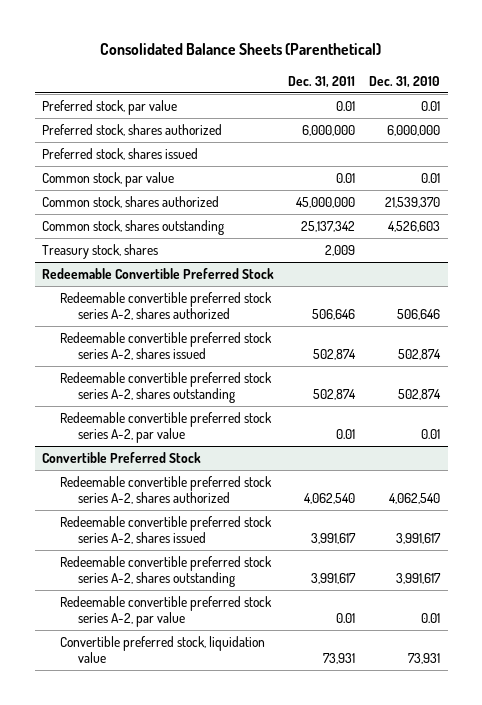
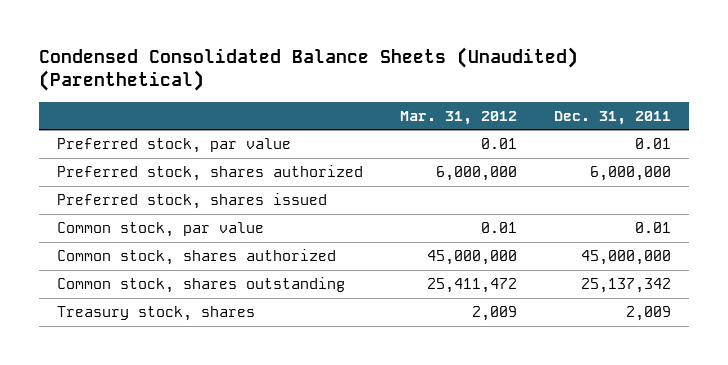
[100,43,382,56] Consolidated Balance Sheets (Parenthetical) -> [39,46,579,92] Condensed Consolidated Balance Sheets (Unaudited) (Parenthetical)
[369,75,441,88] Dec. 31, 2010 -> none
none -> [400,110,518,125] Mar. 31, 2012
[41,267,274,279] Redeemable Convertible Preferred Stock -> none
[60,291,273,321] Redeemable convertible preferred stock series A-2, shares authorized -> none
[60,331,273,361] Redeemable convertible preferred stock series A-2, shares issued -> none
[60,371,273,404] Redeemable convertible preferred stock series A-2, shares outstanding -> none
[60,411,273,444] Redeemable convertible preferred stock series A-2, par value -> none
[41,451,201,463] Convertible Preferred Stock -> none
[60,475,273,505] Redeemable convertible preferred stock series A-2, shares authorized -> none
[60,515,273,545] Redeemable convertible preferred stock series A-2, shares issued -> none
[60,555,273,588] Redeemable convertible preferred stock series A-2, shares outstanding -> none
[60,595,273,628] Redeemable convertible preferred stock series A-2, par value -> none
[60,635,266,664] Convertible preferred stock, liquidation value -> none

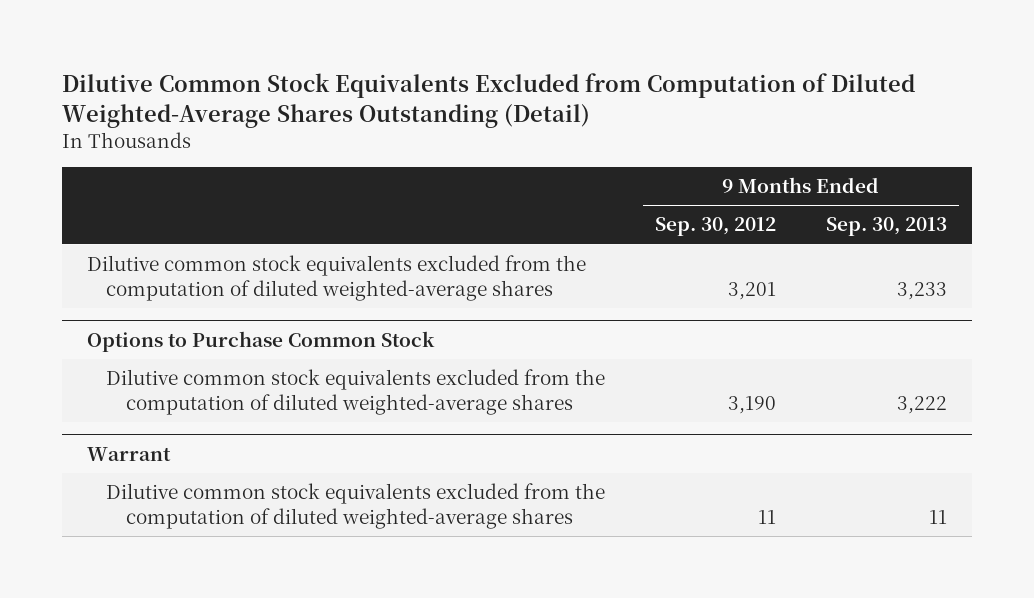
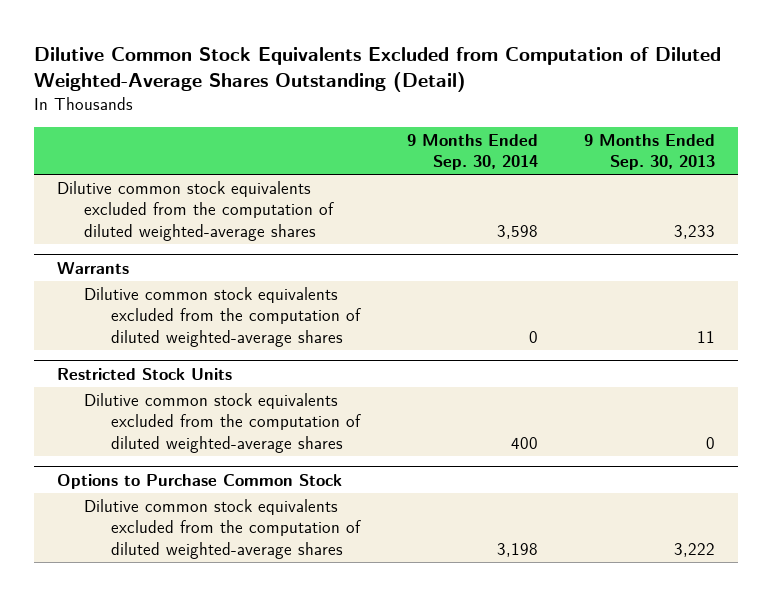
[655,217,777,237] Sep. 30, 2012 -> none
none -> [406,133,538,171] 9 Months Ended Sep. 30, 2014
none -> [57,261,130,274] Warrants
none -> [84,286,362,347] Dilutive common stock equivalents excluded from the computation of diluted weighted-average shares
none -> [57,367,233,380] Restricted Stock Units
none -> [84,392,362,453] Dilutive common stock equivalents excluded from the computation of diluted weighted-average shares
[86,446,171,461] Warrant -> none
[106,483,606,530] Dilutive common stock equivalents excluded from the computation of diluted weighted-average shares -> none

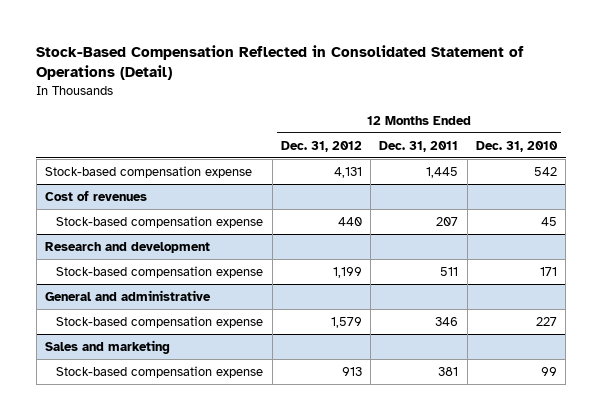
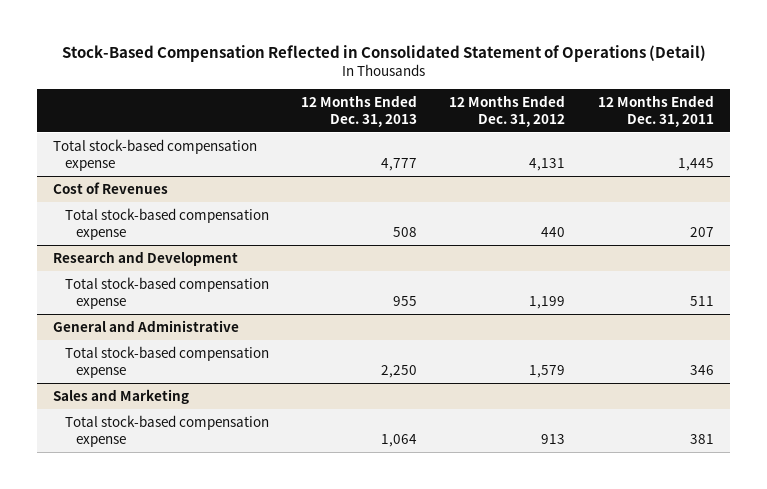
[475,140,558,152] Dec. 31, 2010 -> none
none -> [300,94,417,127] 12 Months Ended Dec. 31, 2013
[44,165,252,178] Stock-based compensation expense -> [53,138,258,171] Total stock-based compensation expense
[44,190,147,201] Cost of revenues -> [53,181,169,194] Cost of Revenues
[56,215,264,228] Stock-based compensation expense -> [64,207,269,240] Total stock-based compensation expense
[44,241,210,253] Research and development -> [53,250,239,266] Research and Development
[56,265,264,278] Stock-based compensation expense -> [64,276,269,309] Total stock-based compensation expense
[44,289,211,301] General and administrative -> [53,319,240,332] General and Administrative
[56,315,264,328] Stock-based compensation expense -> [64,345,269,378] Total stock-based compensation expense
[44,339,170,354] Sales and marketing -> [53,388,190,404] Sales and Marketing
[56,365,264,378] Stock-based compensation expense -> [64,414,269,447] Total stock-based compensation expense

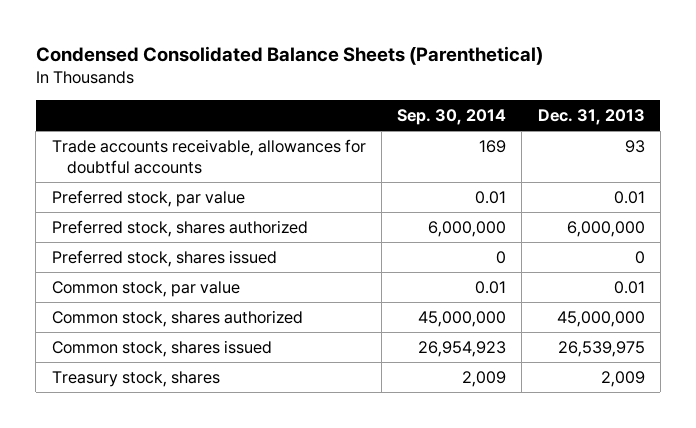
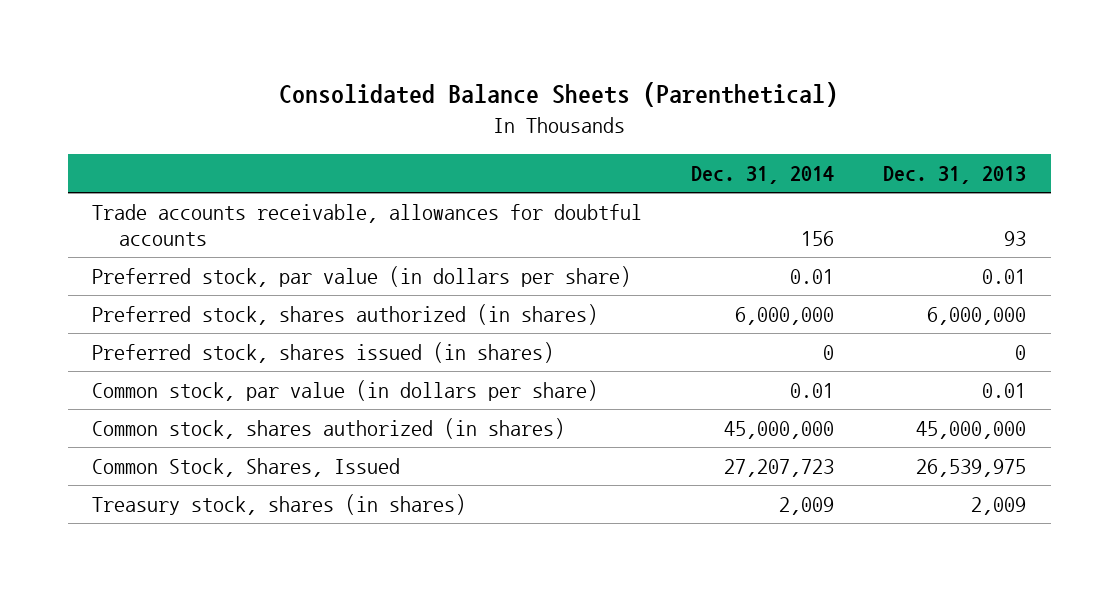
[35,46,543,66] Condensed Consolidated Balance Sheets (Parenthetical) -> [279,81,839,107] Consolidated Balance Sheets (Parenthetical)
[397,108,507,125] Sep. 30, 2014 -> none
none -> [691,166,835,185] Dec. 31, 2014
[51,189,245,207] Preferred stock, par value -> [92,266,632,288] Preferred stock, par value (in dollars per share)
[51,219,308,237] Preferred stock, shares authorized -> [92,304,599,326] Preferred stock, shares authorized (in shares)
[51,249,277,267] Preferred stock, shares issued -> [92,342,555,364] Preferred stock, shares issued (in shares)
[51,280,240,297] Common stock, par value -> [92,380,599,402] Common stock, par value (in dollars per share)
[51,309,303,327] Common stock, shares authorized -> [92,418,566,440] Common stock, shares authorized (in shares)
[51,339,272,357] Common stock, shares issued -> [92,458,401,478] Common Stock, Shares, Issued
[51,370,220,387] Treasury stock, shares -> [92,494,467,516] Treasury stock, shares (in shares)

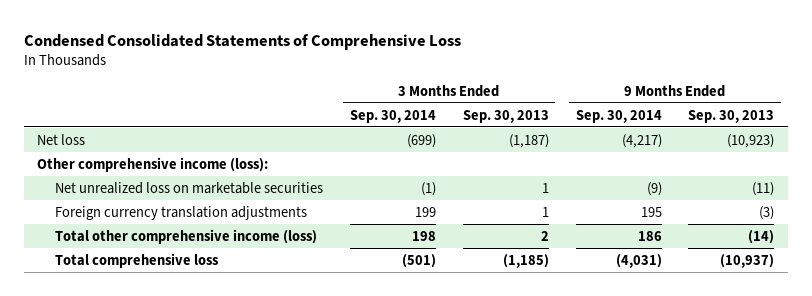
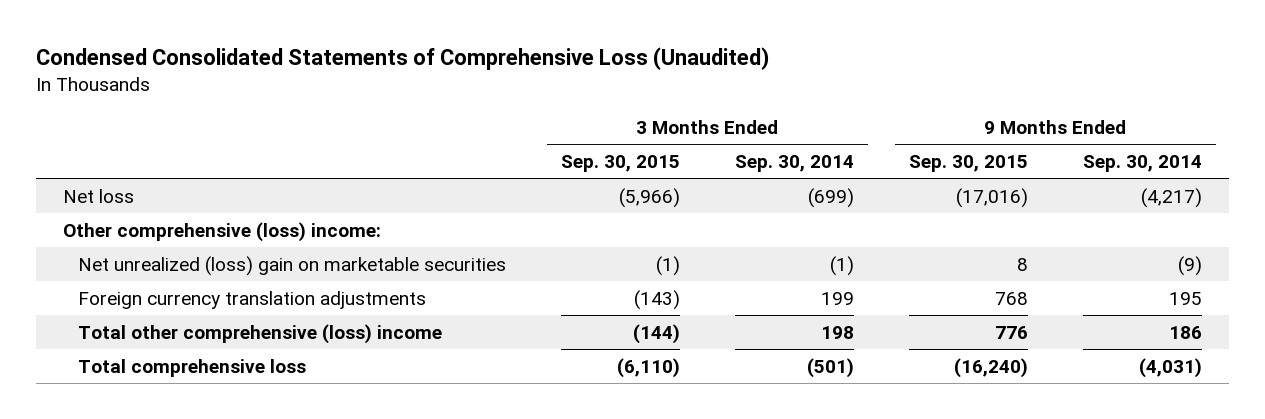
[23,33,461,50] Condensed Consolidated Statements of Comprehensive Loss -> [35,47,769,71] Condensed Consolidated Statements of Comprehensive Loss (Unaudited)
[462,109,549,123] Sep. 30, 2013 -> none
[688,109,775,123] Sep. 30, 2013 -> none
none -> [560,154,680,172] Sep. 30, 2015
none -> [908,154,1028,172] Sep. 30, 2015
[37,156,269,172] Other comprehensive income (loss): -> [63,221,382,242] Other comprehensive (loss) income:
[55,181,324,194] Net unrealized loss on marketable securities -> [77,255,506,276] Net unrealized (loss) gain on marketable securities
[55,228,318,244] Total other comprehensive income (loss) -> [77,323,442,344] Total other comprehensive (loss) income

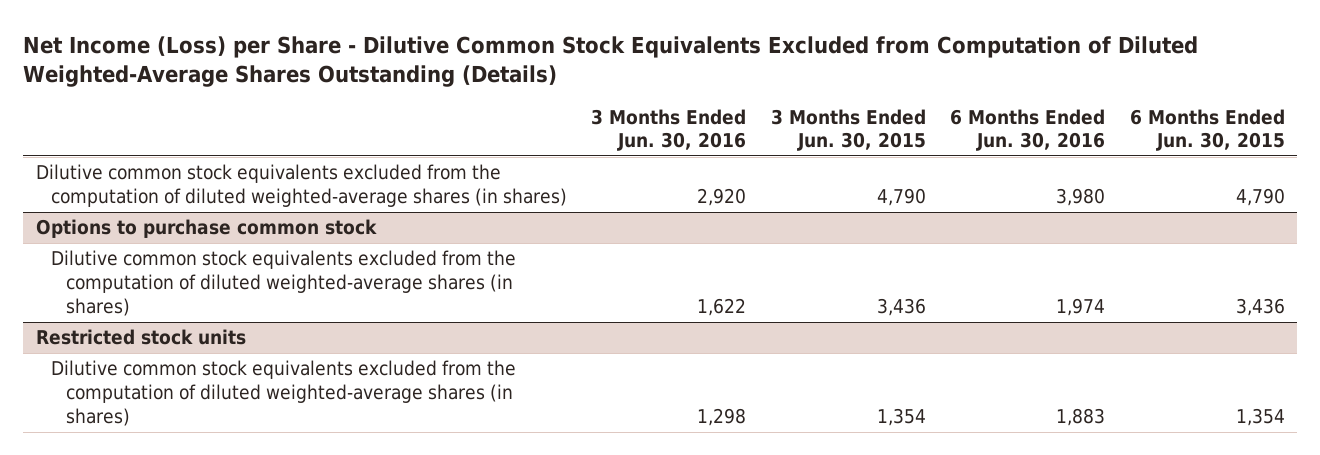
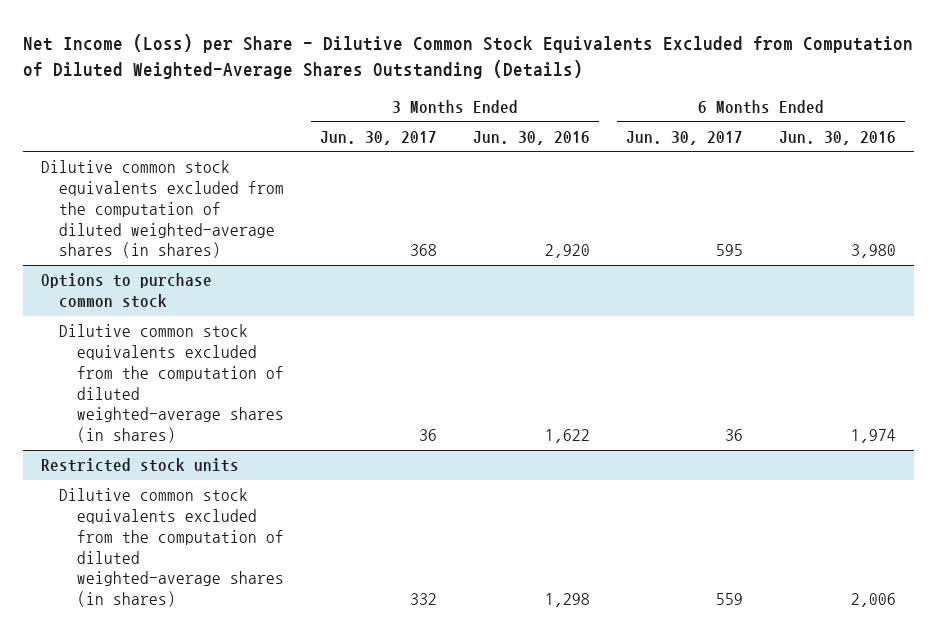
[770,108,926,152] 3 Months Ended Jun. 30, 2015 -> none
[1129,108,1285,152] 6 Months Ended Jun. 30, 2015 -> none
none -> [320,130,438,145] Jun. 30, 2017
none -> [626,130,744,145] Jun. 30, 2017
[1056,407,1106,426] 1,883 -> [851,593,897,608] 2,006

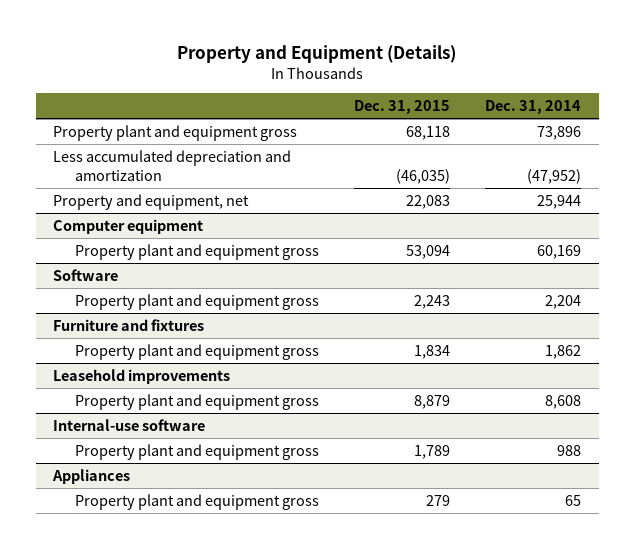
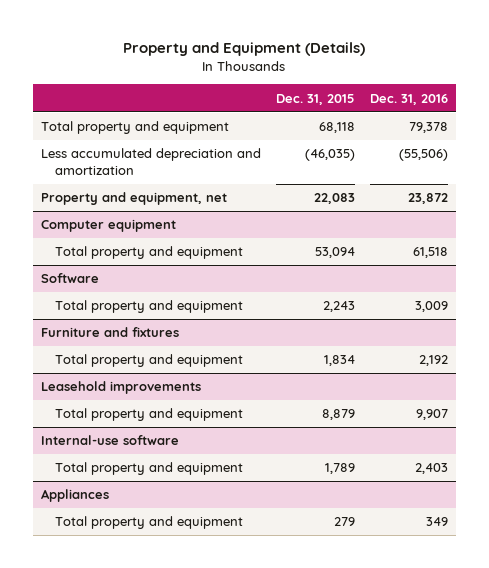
[485,100,582,115] Dec. 31, 2014 -> none
none -> [370,93,449,105] Dec. 31, 2016
[53,124,298,141] Property plant and equipment gross -> [40,121,229,135] Total property and equipment
[74,243,319,260] Property plant and equipment gross -> [54,246,243,260] Total property and equipment
[74,293,319,310] Property plant and equipment gross -> [54,300,243,314] Total property and equipment
[74,343,319,360] Property plant and equipment gross -> [54,354,243,368] Total property and equipment
[74,393,319,410] Property plant and equipment gross -> [54,408,243,422] Total property and equipment
[74,443,319,460] Property plant and equipment gross -> [54,462,243,476] Total property and equipment
[74,493,319,510] Property plant and equipment gross -> [54,516,243,530] Total property and equipment

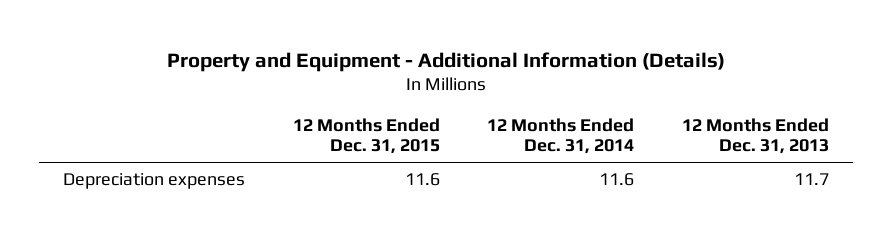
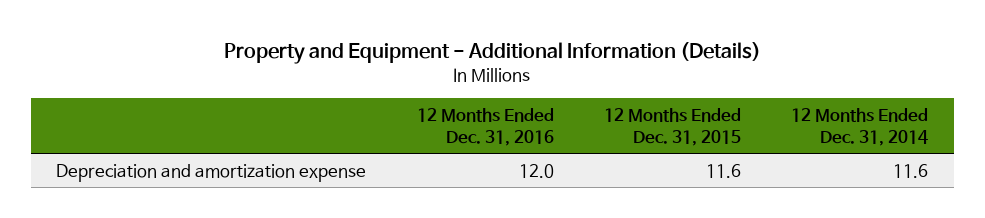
[682,117,830,155] 12 Months Ended Dec. 31, 2013 -> none
none -> [416,107,554,146] 12 Months Ended Dec. 31, 2016
[62,173,245,190] Depreciation expenses -> [56,163,367,182] Depreciation and amortization expense

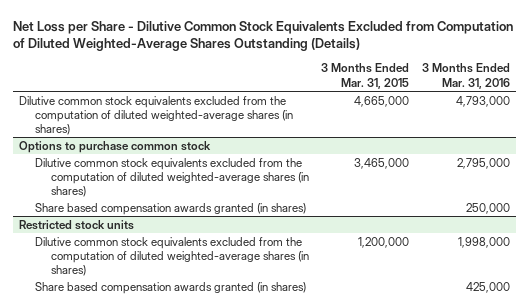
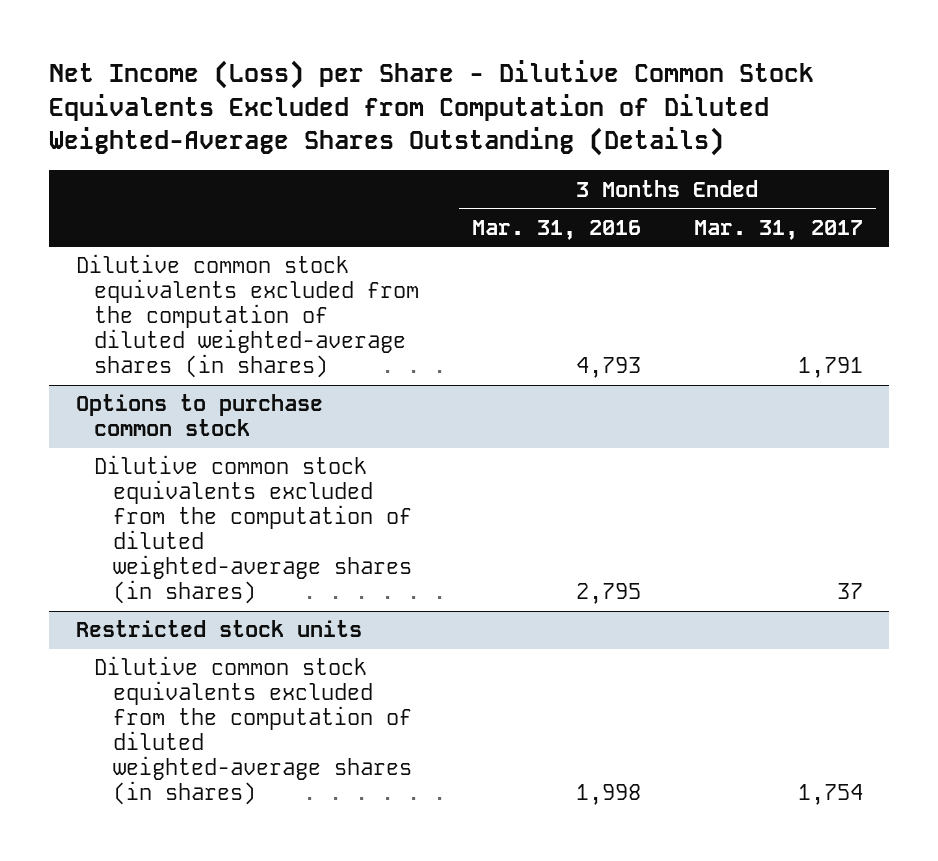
[13,20,514,52] Net Loss per Share - Dilutive Common Stock Equivalents Excluded from Computation of Diluted Weighted-Average Shares Outstanding (Details) -> [49,60,815,156] Net Income (Loss) per Share - Dilutive Common Stock Equivalents Excluded from Computation of Diluted Weighted-Average Shares Outstanding (Details)
[321,63,410,89] 3 Months Ended Mar. 31, 2015 -> none
none -> [693,219,863,240] Mar. 31, 2017
[455,95,510,107] 4,793,000 -> [575,357,641,379] 4,793
[35,202,307,215] Share based compensation awards granted (in shares) -> none
[456,157,510,169] 2,795,000 -> [575,583,641,605] 2,795
[35,281,307,294] Share based compensation awards granted (in shares) -> none
[457,236,510,248] 1,998,000 -> [575,784,641,806] 1,998

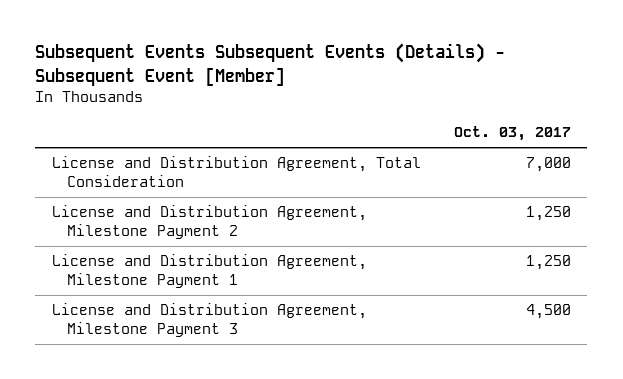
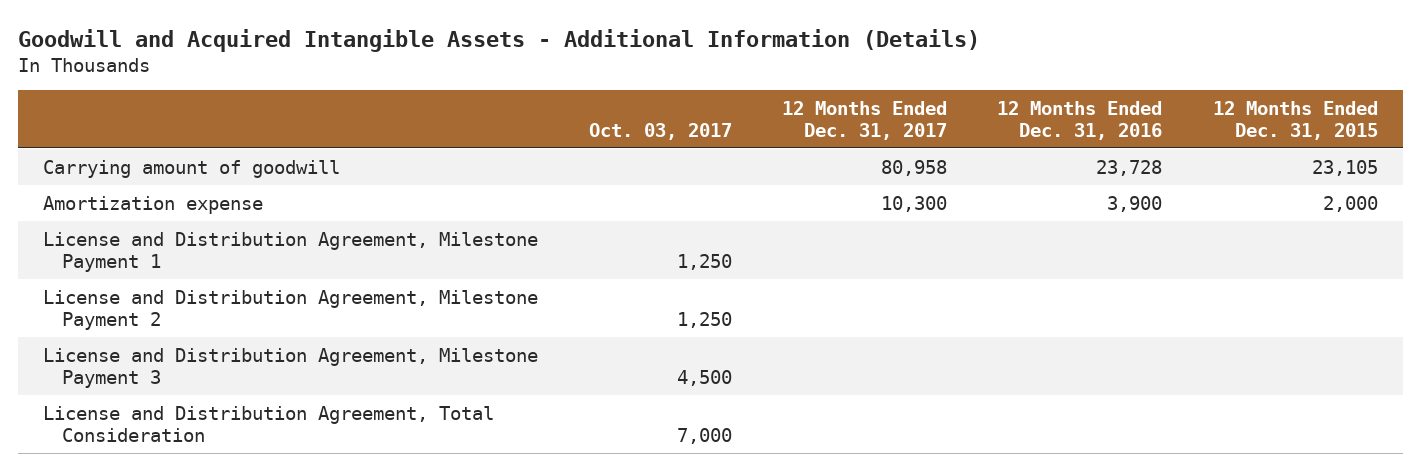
[35,43,506,86] Subsequent Events Subsequent Events (Details) - Subsequent Event [Member] -> [18,28,981,52] Goodwill and Acquired Intangible Assets - Additional Information (Details)
none -> [781,100,947,140] 12 Months Ended Dec. 31, 2017
none -> [997,100,1163,140] 12 Months Ended Dec. 31, 2016
none -> [1212,100,1378,140] 12 Months Ended Dec. 31, 2015
none -> [43,159,341,178] Carrying amount of goodwill
none -> [43,195,264,214] Amortization expense
[51,205,367,240] License and Distribution Agreement, Milestone Payment 2 -> [43,289,539,330] License and Distribution Agreement, Milestone Payment 2
[51,156,421,188] License and Distribution Agreement, Total Consideration -> [43,405,495,442] License and Distribution Agreement, Total Consideration

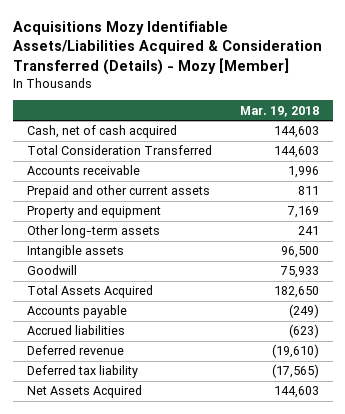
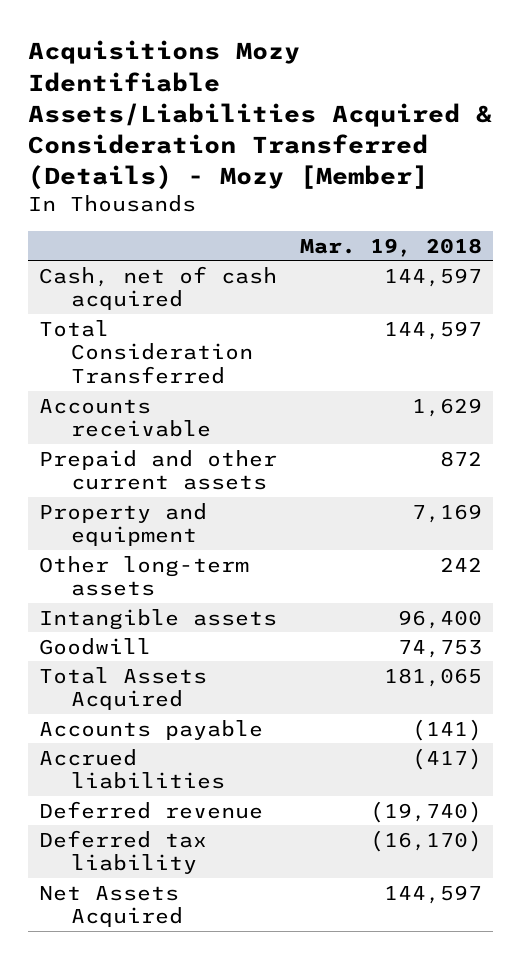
[273,126,319,139] 144,603 -> [383,267,482,287] 144,597
[273,146,319,159] 144,603 -> [383,320,482,340] 144,597
[287,166,319,179] 1,996 -> [411,397,482,417] 1,629
[297,186,319,196] 811 -> [439,450,482,467] 872
[297,226,319,236] 241 -> [439,556,482,572] 242
[280,246,319,259] 96,500 -> [397,609,482,629] 96,400
[279,266,319,279] 75,933 -> [397,639,482,658] 74,753
[273,286,319,299] 182,650 -> [383,667,482,687] 181,065
[288,304,319,319] (249) -> [411,718,482,741] (141)
[288,324,319,339] (623) -> [411,747,482,770] (417)
[271,344,319,359] (19,610) -> [369,800,482,823] (19,740)
[271,364,319,379] (17,565) -> [369,829,482,852] (16,170)
[273,386,319,399] 144,603 -> [383,884,482,904] 144,597

